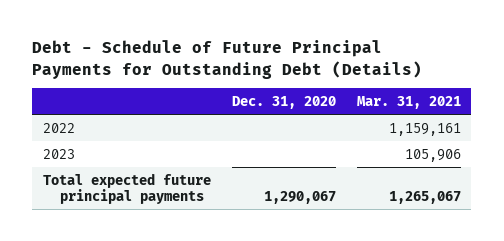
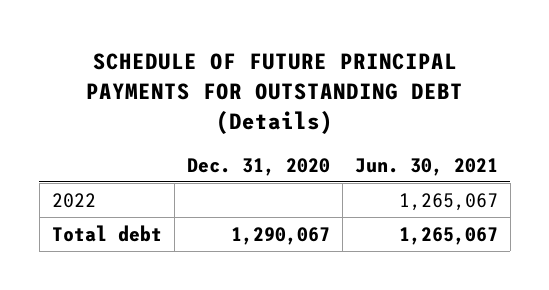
[32,40,423,79] Debt - Schedule of Future Principal Payments for Outstanding Debt (Details) -> [85,53,463,134] SCHEDULE OF FUTURE PRINCIPAL PAYMENTS FOR OUTSTANDING DEBT (Details)
[356,95,461,109] Mar. 31, 2021 -> none
none -> [354,157,498,176] Jun. 30, 2021
[42,148,75,159] 2023 -> none
[42,172,211,204] Total expected future principal payments -> [51,224,162,242] Total debt

